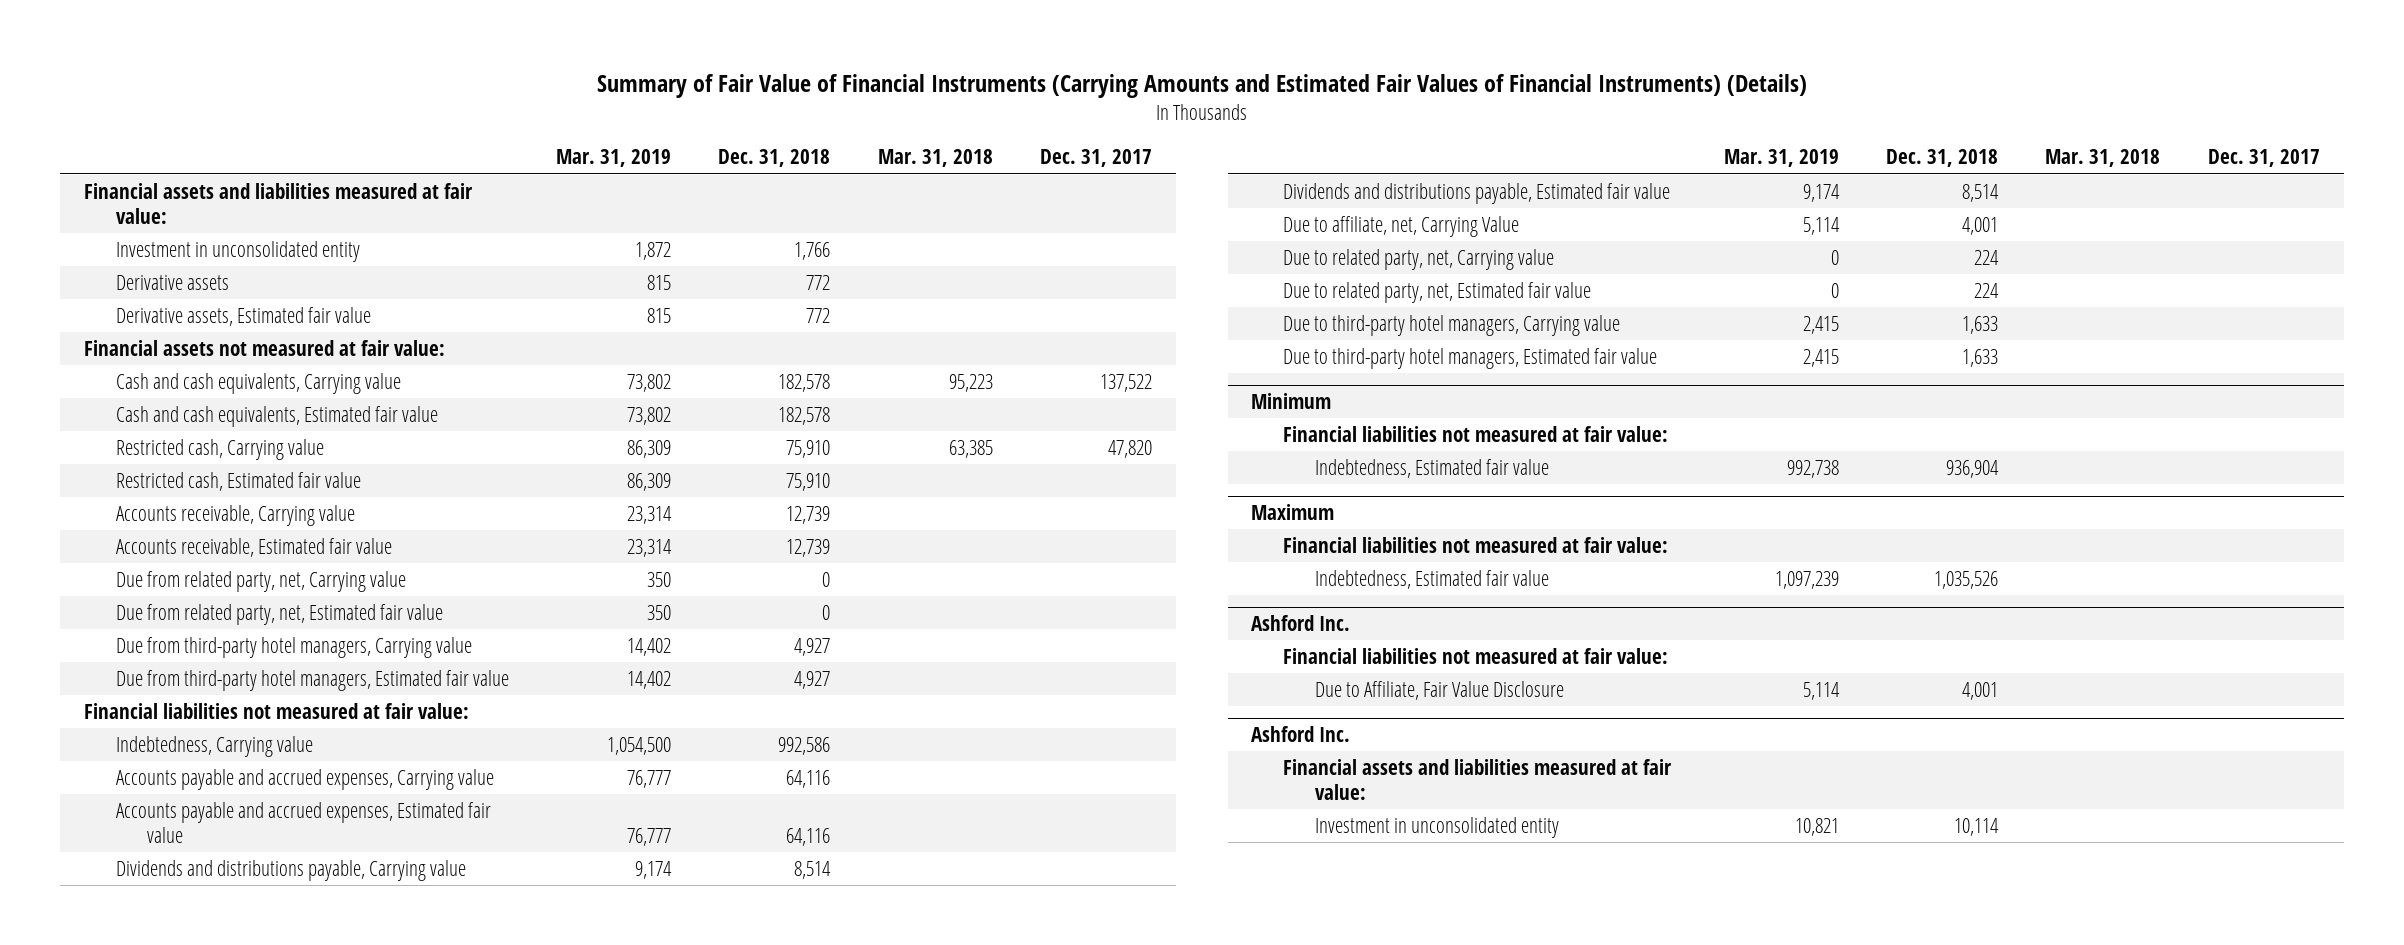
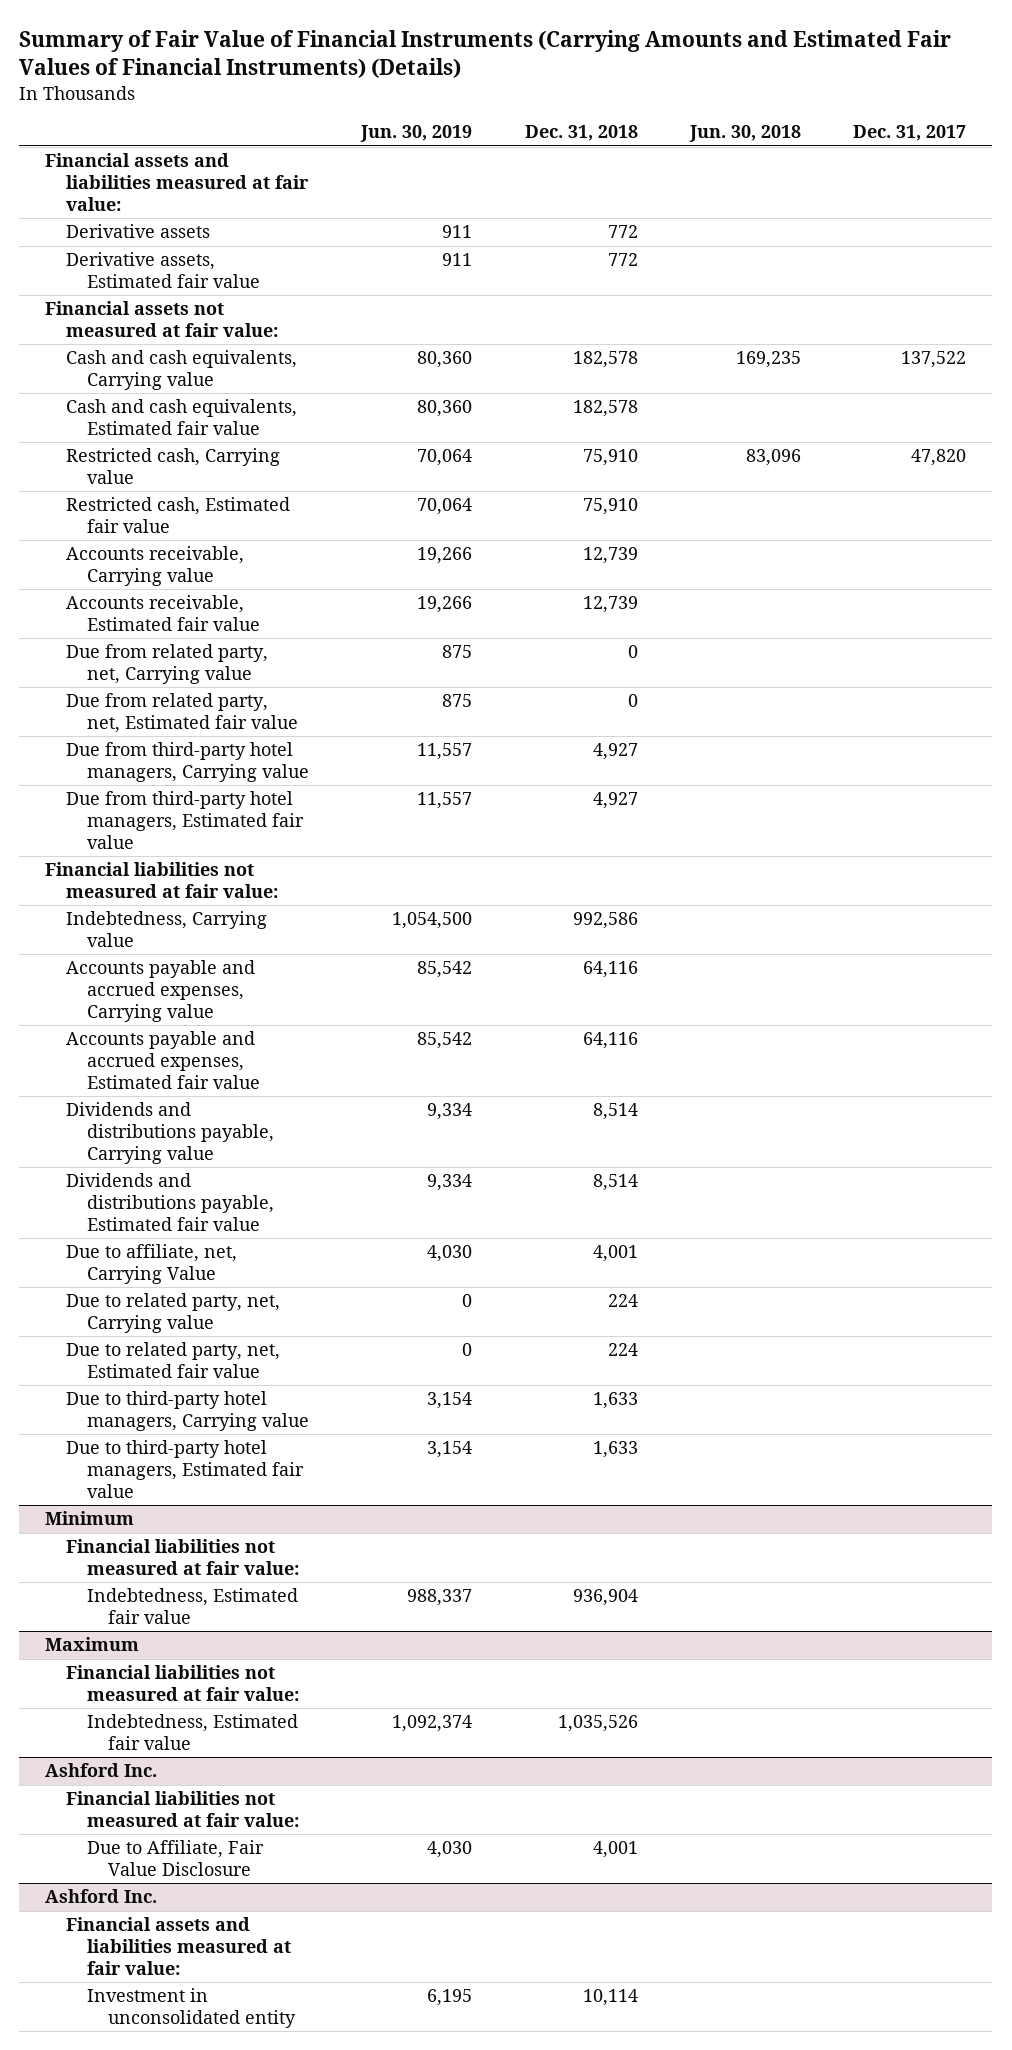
[555,149,671,168] Mar. 31, 2019 -> none
[877,149,993,168] Mar. 31, 2018 -> none
none -> [360,125,473,143] Jun. 30, 2019
none -> [688,125,801,143] Jun. 30, 2018
[115,240,360,262] Investment in unconsolidated entity -> none

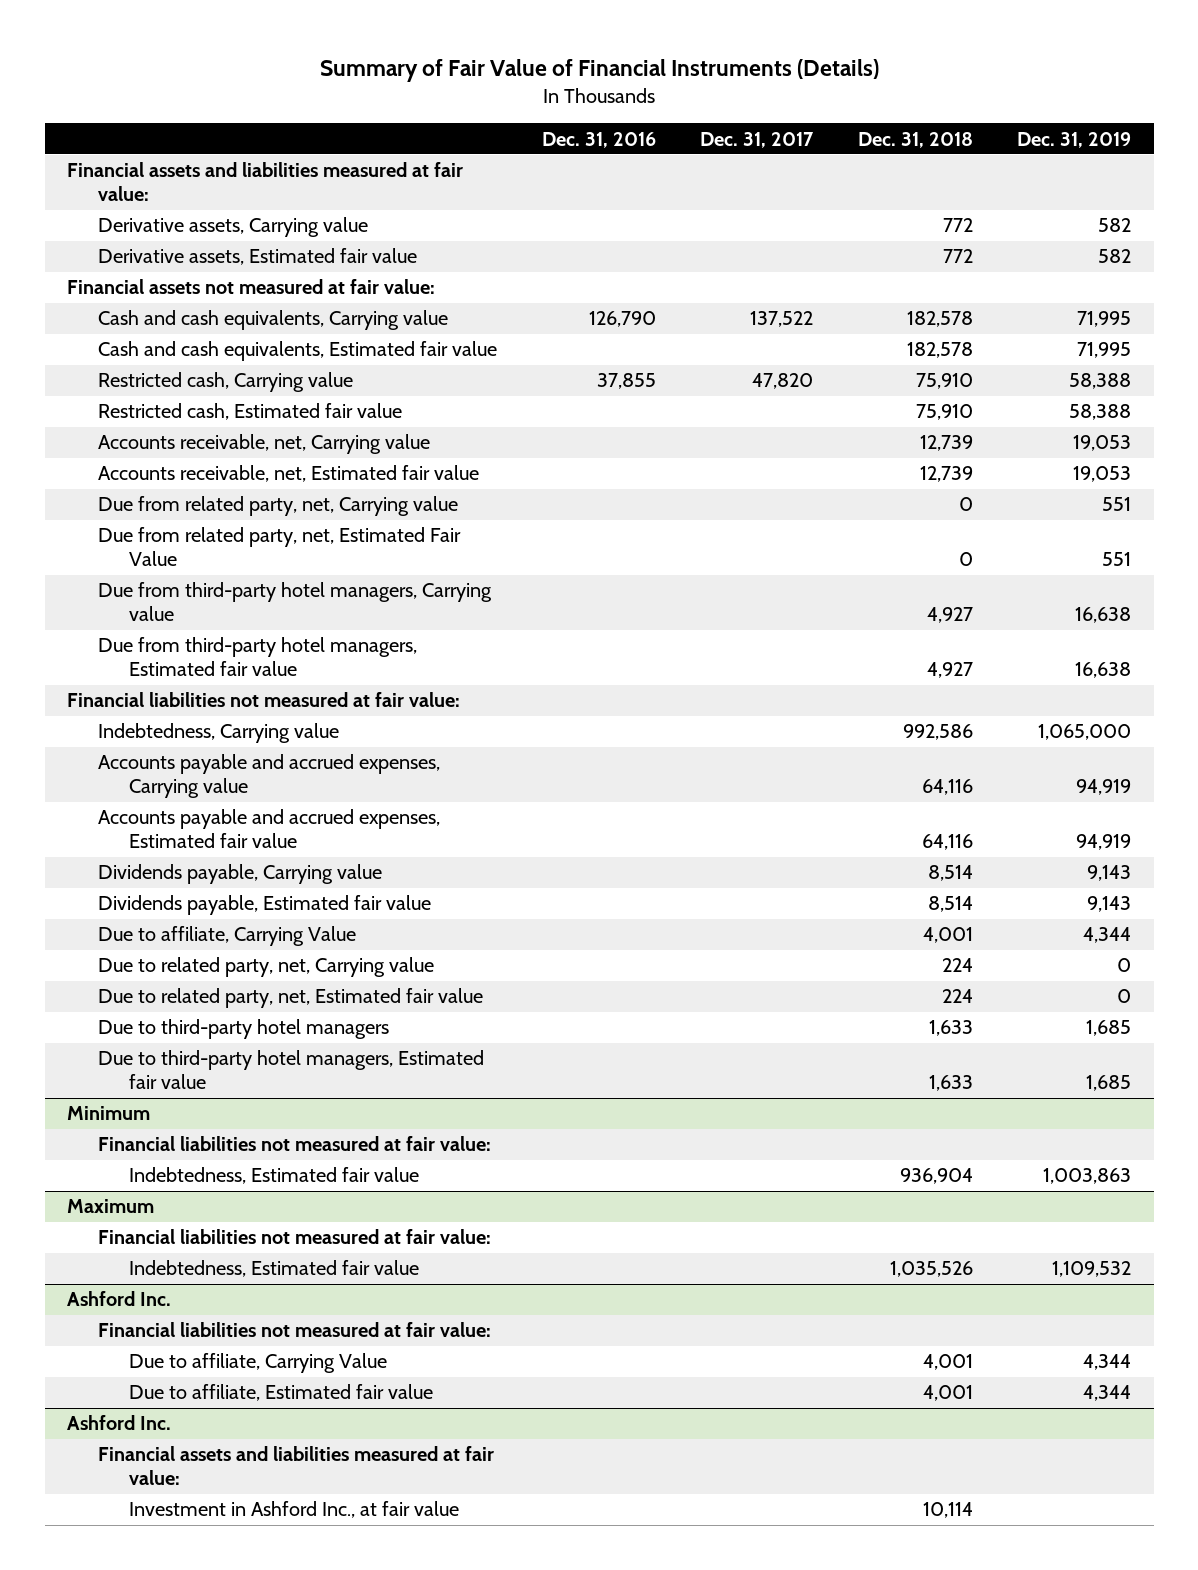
[19,30,952,79] Summary of Fair Value of Financial Instruments (Carrying Amounts and Estimated Fair Values of Financial Instruments) (Details) -> [320,58,880,82] Summary of Fair Value of Financial Instruments (Details)
[360,125,473,143] Jun. 30, 2019 -> none
[688,125,801,143] Jun. 30, 2018 -> none
none -> [541,131,656,148] Dec. 31, 2016
none -> [1017,131,1132,148] Dec. 31, 2019
[66,224,211,239] Derivative assets -> [98,217,369,238] Derivative assets, Carrying value
[66,546,245,587] Accounts receivable, Carrying value -> [98,434,431,455] Accounts receivable, net, Carrying value
[66,595,261,632] Accounts receivable, Estimated fair value -> [98,465,480,483] Accounts receivable, net, Estimated fair value
[66,693,299,734] Due from related party, net, Estimated fair value -> [98,527,462,567] Due from related party, net, Estimated Fair Value
[66,1102,275,1164] Dividends and distributions payable, Carrying value -> [98,864,383,885] Dividends payable, Carrying value
[66,1173,275,1231] Dividends and distributions payable, Estimated fair value -> [98,895,432,916] Dividends payable, Estimated fair value
[66,1244,238,1285] Due to affiliate, net, Carrying Value -> [98,926,357,947] Due to affiliate, Carrying Value
[66,1391,310,1432] Due to third-party hotel managers, Carrying value -> [98,1019,390,1040] Due to third-party hotel managers
none -> [129,1353,388,1374] Due to affiliate, Carrying Value
[87,1840,265,1877] Due to Affiliate, Fair Value Disclosure -> [129,1384,434,1402] Due to affiliate, Estimated fair value
[87,1988,296,2029] Investment in unconsolidated entity -> [129,1501,460,1519] Investment in Ashford Inc., at fair value

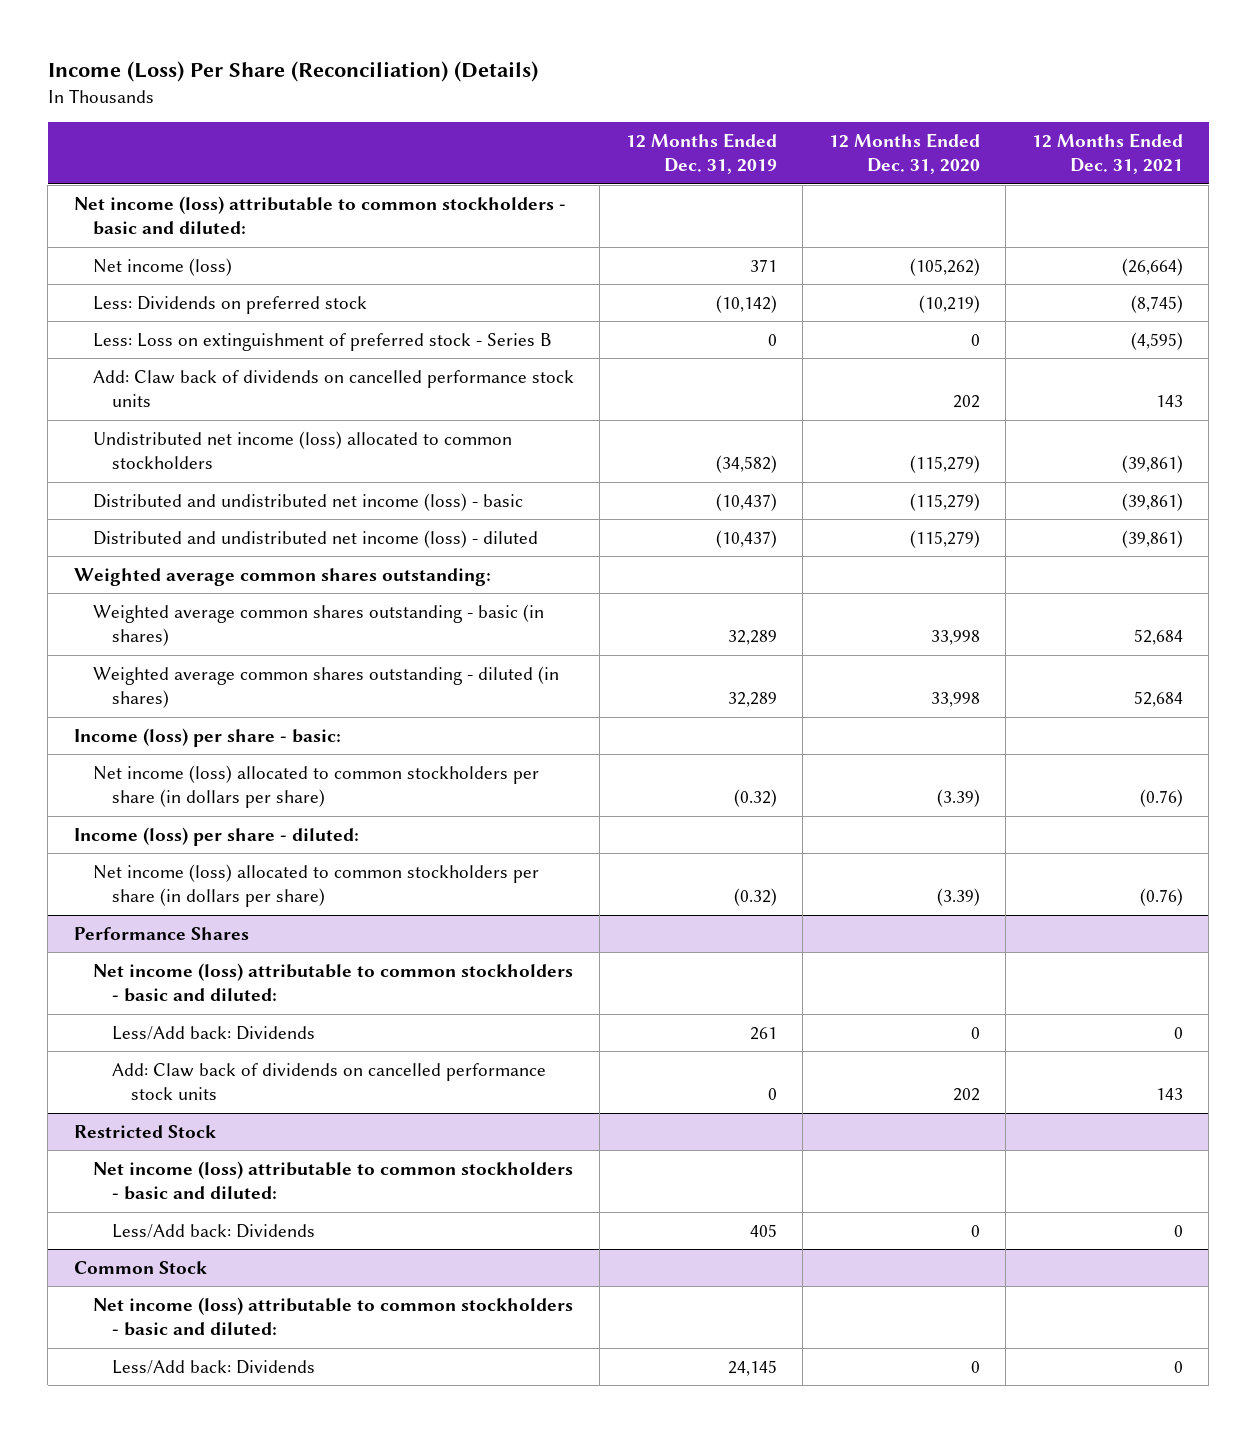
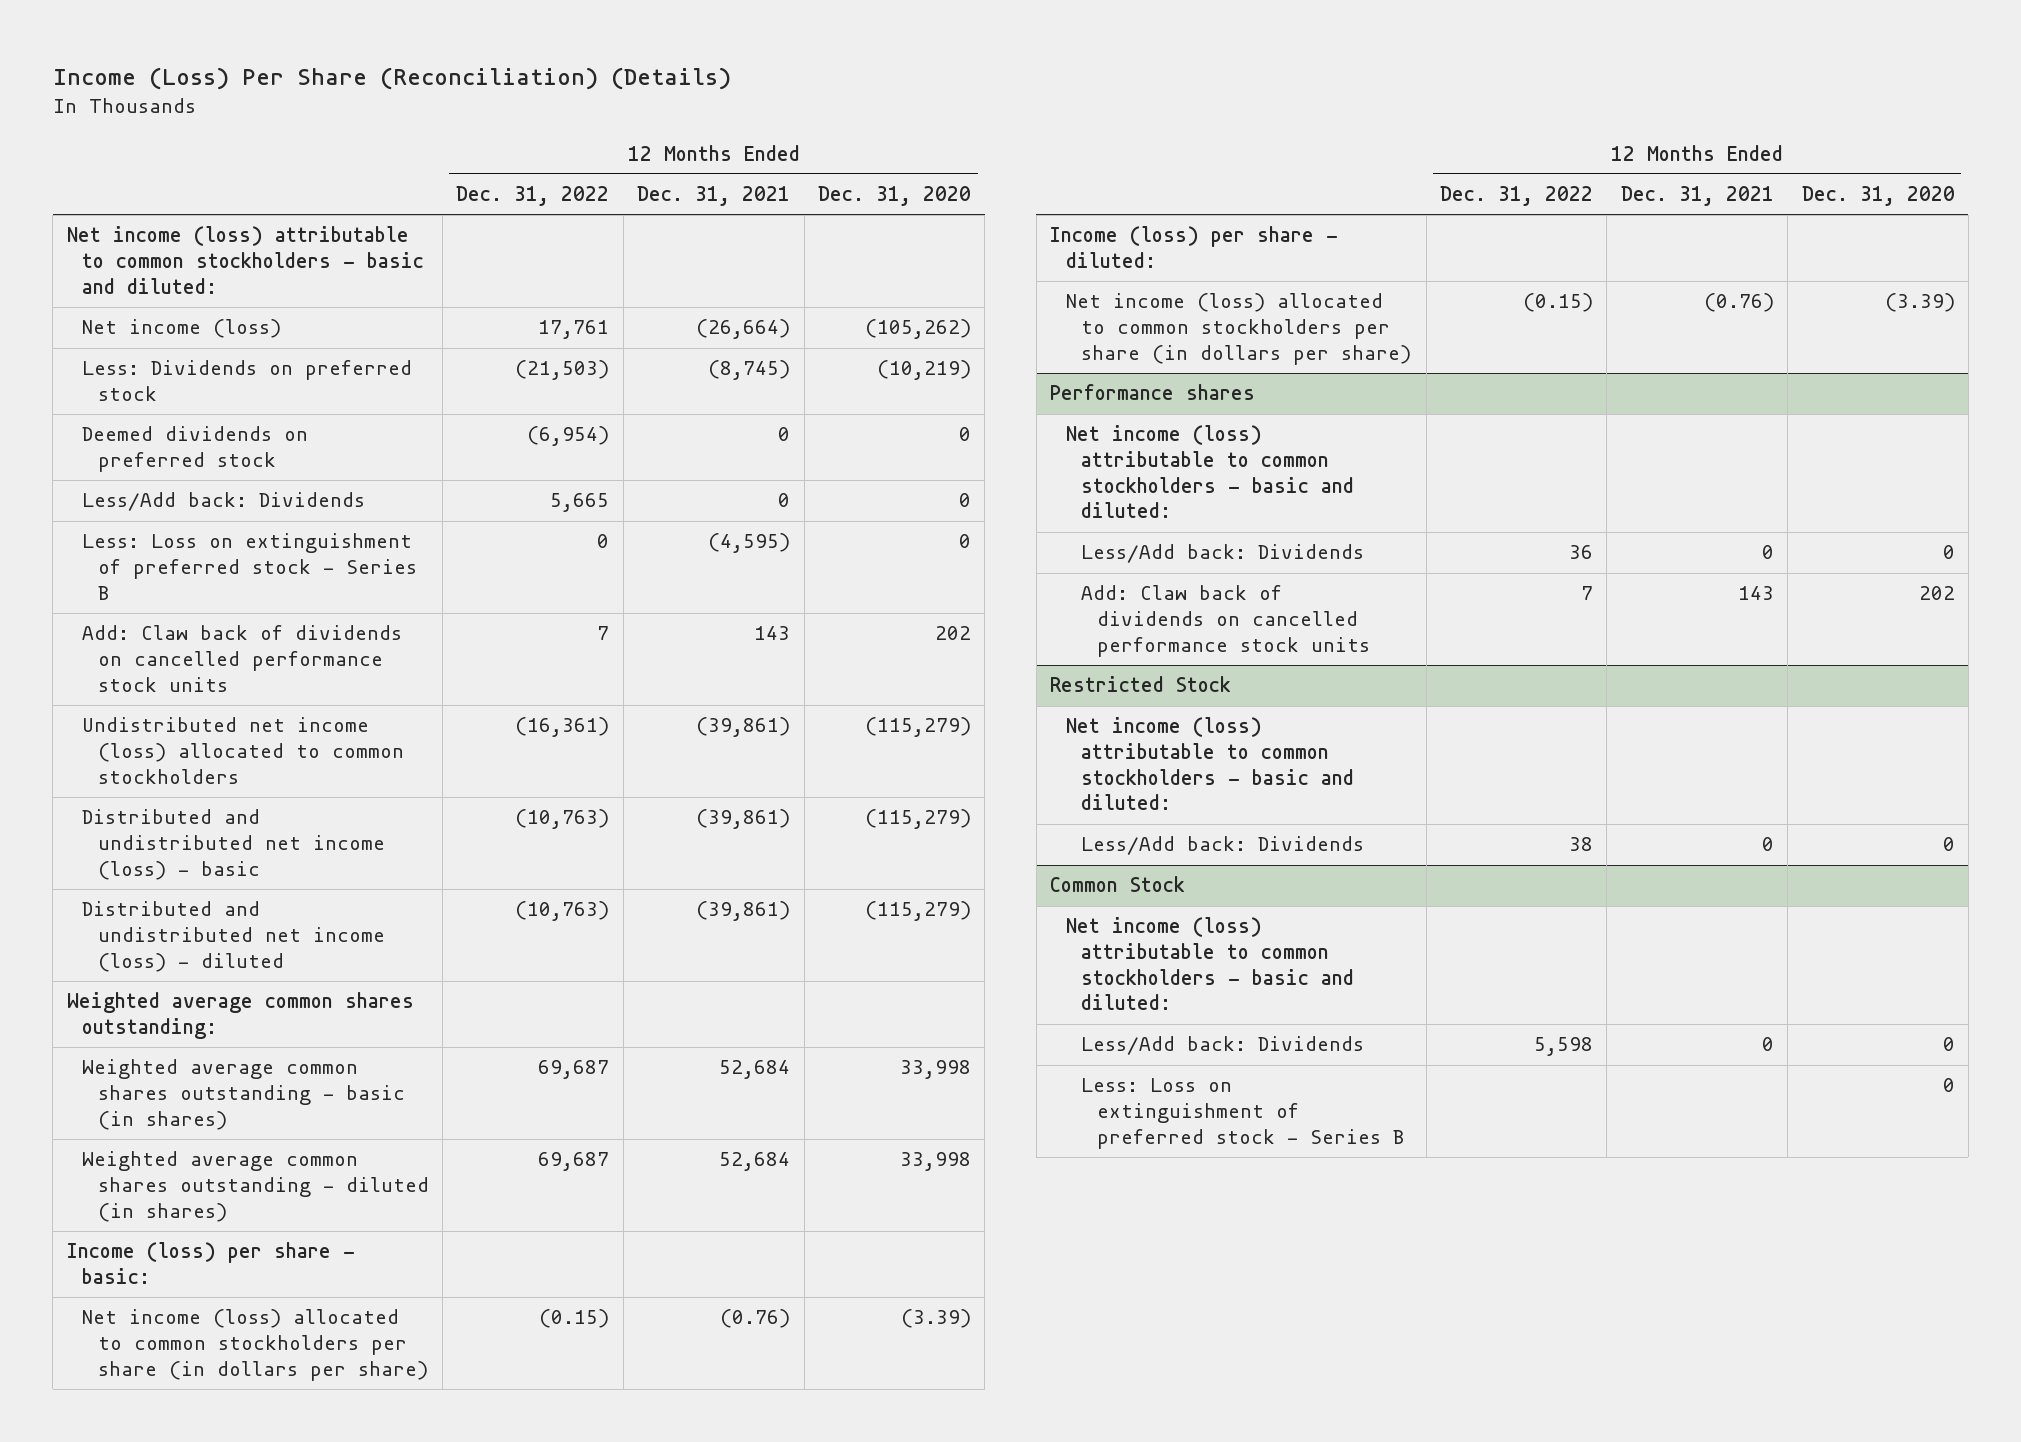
[625,132,777,175] 12 Months Ended Dec. 31, 2019 -> none
none -> [456,186,610,207] Dec. 31, 2022
none -> [82,426,309,473] Deemed dividends on preferred stock
none -> [82,492,366,512] Less/Add back: Dividends
[73,926,249,940] Performance Shares -> [1050,384,1256,401] Performance shares
none -> [1081,1078,1404,1149] Less: Loss on extinguishment of preferred stock - Series B

